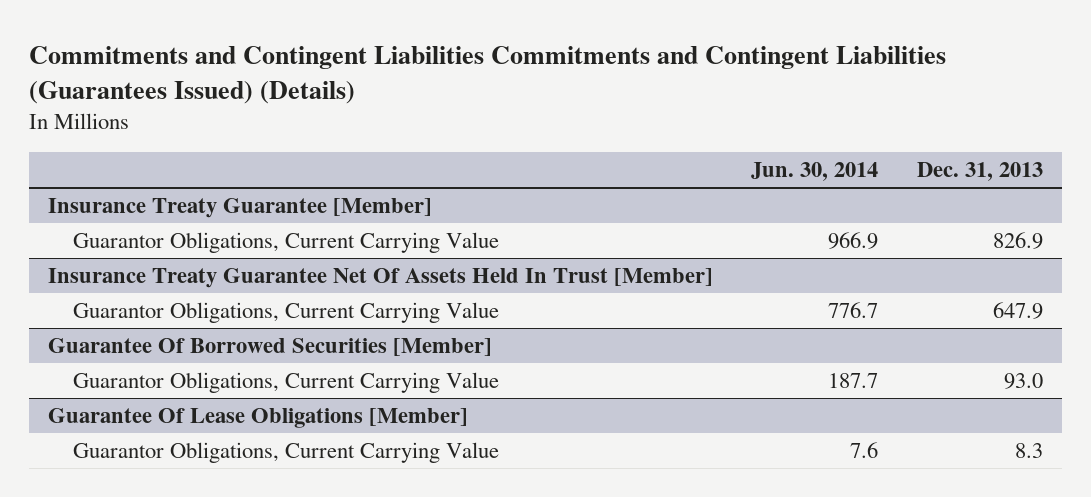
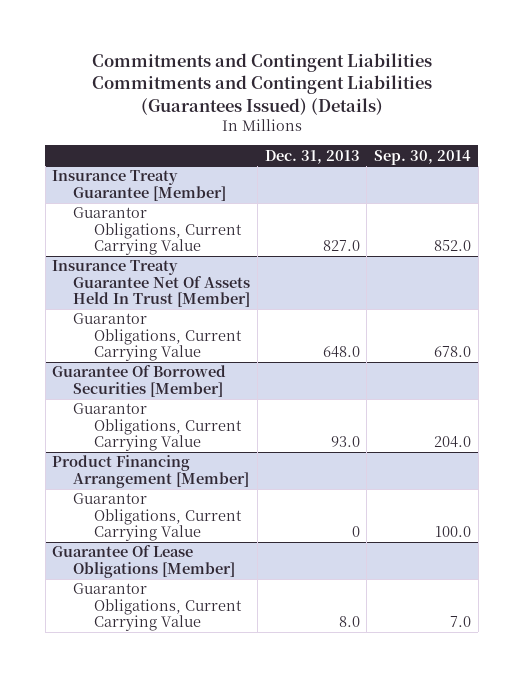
[751,161,879,181] Jun. 30, 2014 -> none
none -> [374,149,472,165] Sep. 30, 2014
[992,231,1043,249] 826.9 -> [322,240,360,252] 827.0
[992,301,1043,319] 647.9 -> [322,346,360,359] 648.0
none -> [52,455,250,488] Product Financing Arrangement [Member]
none -> [73,493,243,542] Guarantor Obligations, Current Carrying Value
[1014,442,1043,458] 8.3 -> [338,616,360,628] 8.0

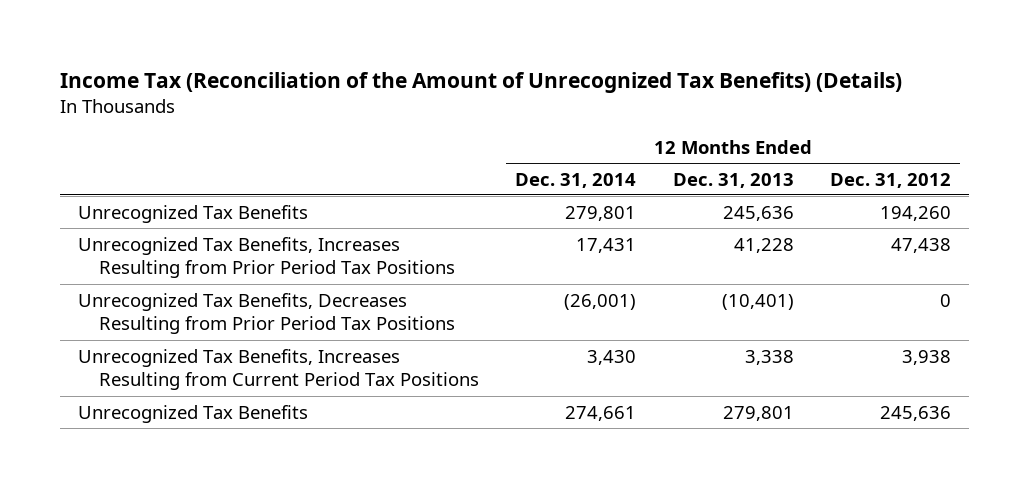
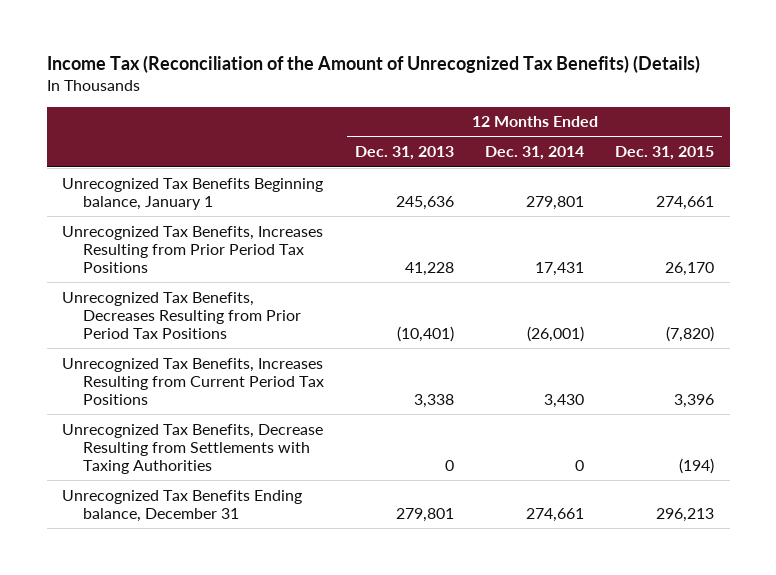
[830,172,952,188] Dec. 31, 2012 -> none
none -> [615,146,715,161] Dec. 31, 2015
[77,204,308,223] Unrecognized Tax Benefits -> [62,177,324,210] Unrecognized Tax Benefits Beginning balance, January 1
none -> [62,423,324,474] Unrecognized Tax Benefits, Decrease Resulting from Settlements with Taxing Authorities
[77,404,308,423] Unrecognized Tax Benefits -> [62,489,303,522] Unrecognized Tax Benefits Ending balance, December 31

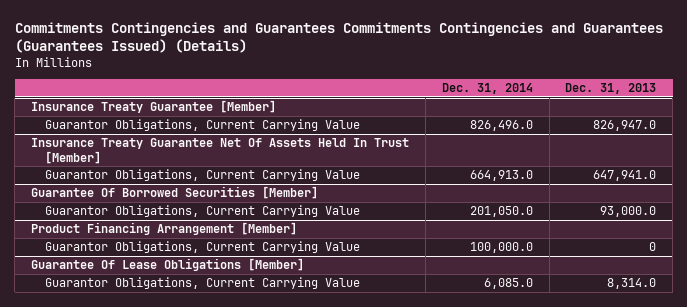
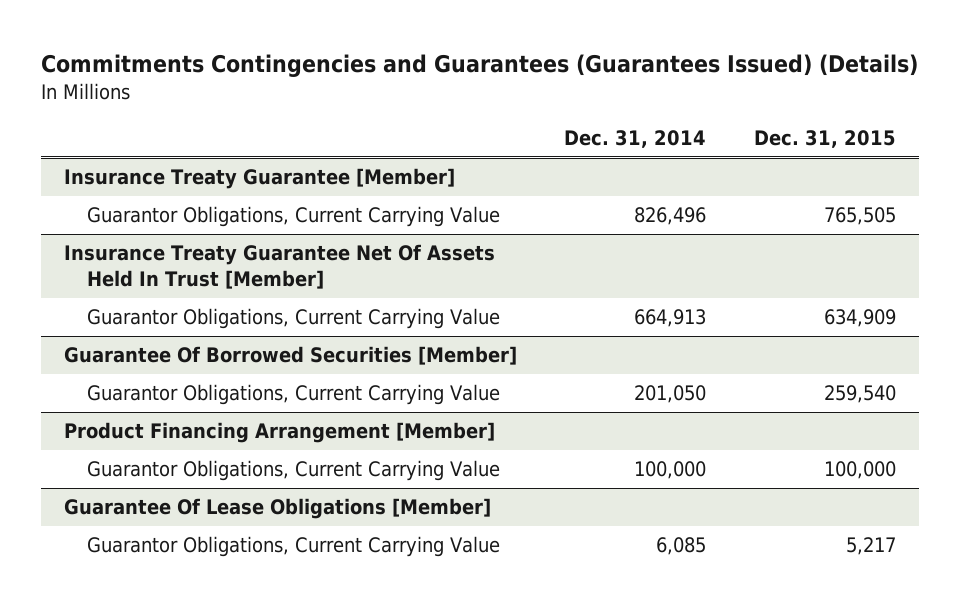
[14,21,663,54] Commitments Contingencies and Guarantees Commitments Contingencies and Guarantees (Guarantees Issued) (Details) -> [40,53,918,77] Commitments Contingencies and Guarantees (Guarantees Issued) (Details)
[565,83,657,95] Dec. 31, 2013 -> none
none -> [753,129,896,148] Dec. 31, 2015
[469,120,533,132] 826,496.0 -> [634,207,707,226] 826,496
[469,170,533,182] 664,913.0 -> [634,309,707,328] 664,913
[469,206,533,218] 201,050.0 -> [634,385,707,404] 201,050
[469,242,533,254] 100,000.0 -> [634,461,707,480] 100,000
[483,278,533,290] 6,085.0 -> [656,537,707,556] 6,085

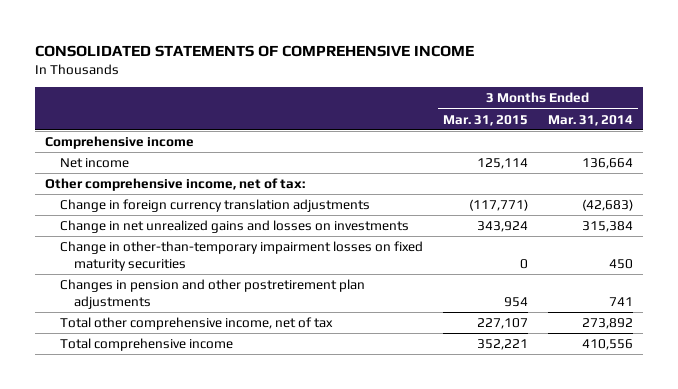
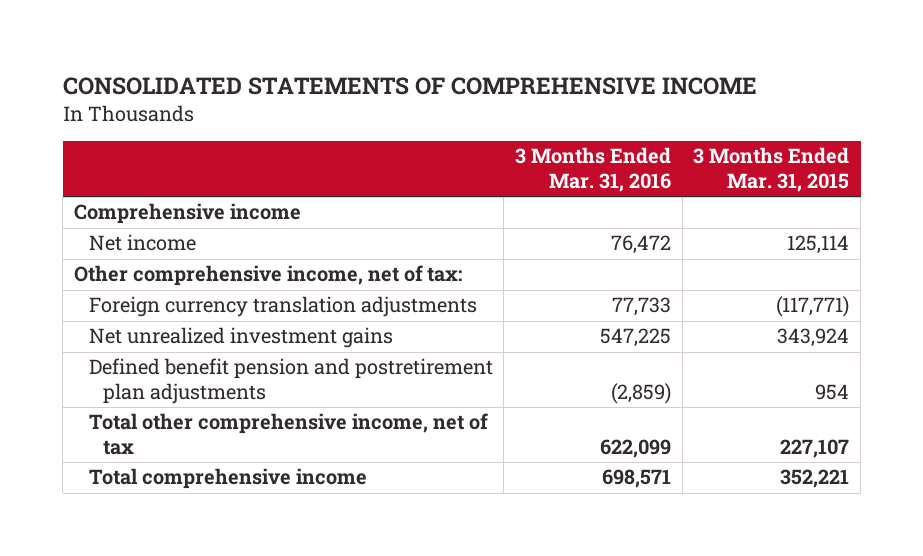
[547,114,633,126] Mar. 31, 2014 -> none
none -> [515,147,672,193] 3 Months Ended Mar. 31, 2016
[59,240,423,272] Change in other-than-temporary impairment losses on fixed maturity securities -> none
[59,198,370,212] Change in foreign currency translation adjustments -> [88,296,477,318] Foreign currency translation adjustments
[59,219,409,233] Change in net unrealized gains and losses on investments -> [88,327,393,349] Net unrealized investment gains
[59,278,365,310] Changes in pension and other postretirement plan adjustments -> [88,358,493,405] Defined benefit pension and postretirement plan adjustments

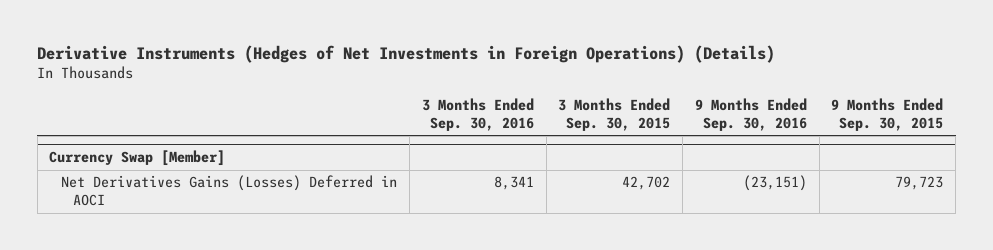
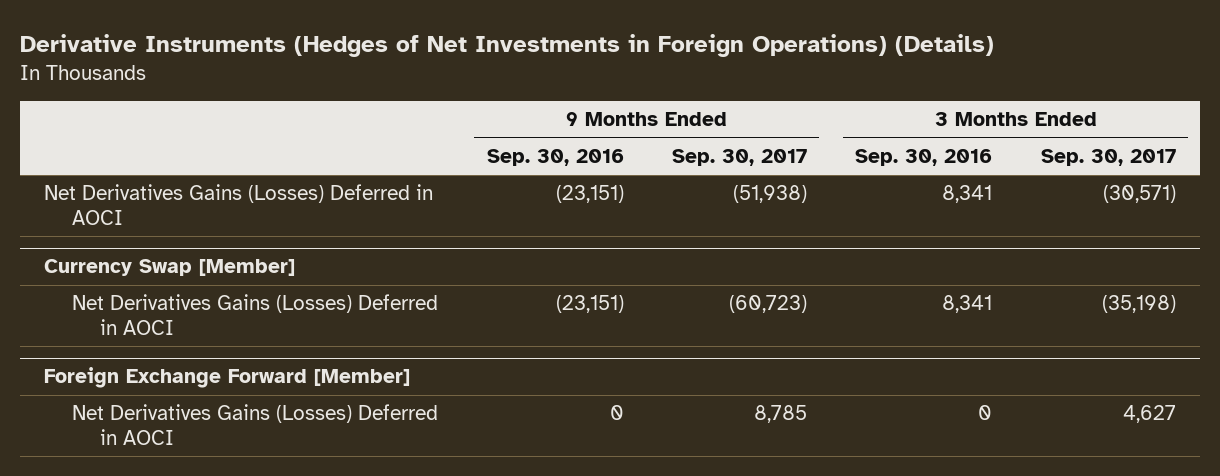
[558,97,671,131] 3 Months Ended Sep. 30, 2015 -> none
[831,97,944,131] 9 Months Ended Sep. 30, 2015 -> none
none -> [672,148,808,166] Sep. 30, 2017
none -> [1040,148,1176,166] Sep. 30, 2017
none -> [44,184,434,225] Net Derivatives Gains (Losses) Deferred in AOCI
none -> [44,367,411,389] Foreign Exchange Forward [Member]
none -> [72,404,439,445] Net Derivatives Gains (Losses) Deferred in AOCI

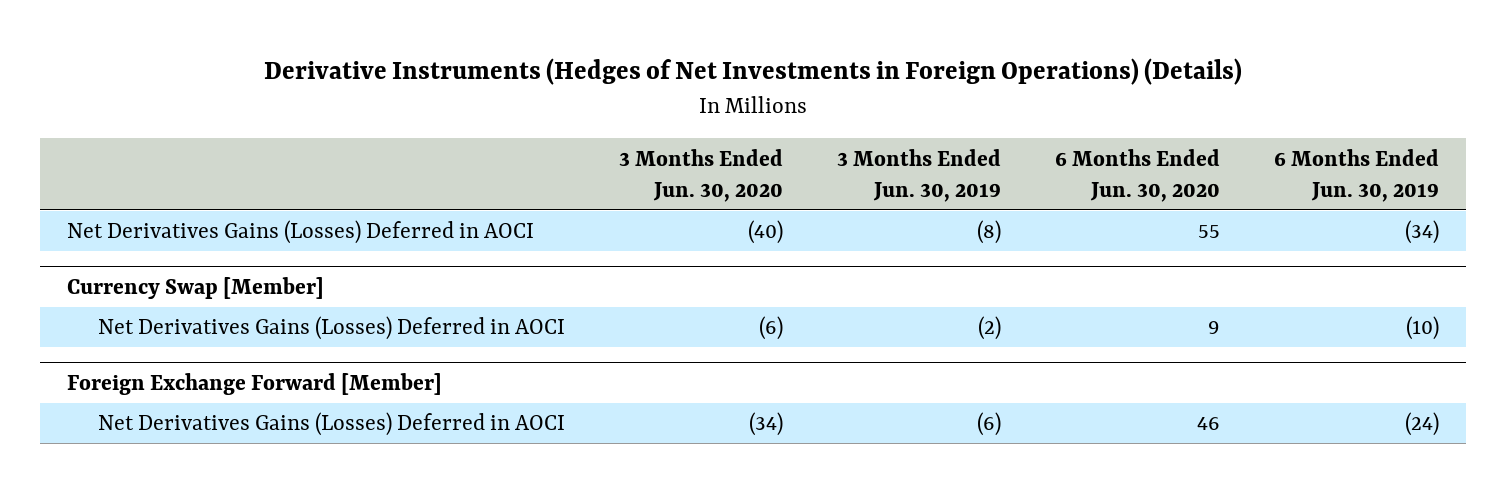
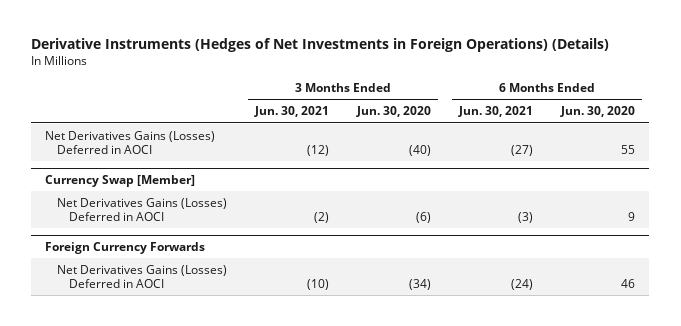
[837,148,1002,202] 3 Months Ended Jun. 30, 2019 -> none
[1274,148,1440,202] 6 Months Ended Jun. 30, 2019 -> none
none -> [254,106,330,118] Jun. 30, 2021
none -> [458,106,534,118] Jun. 30, 2021
[66,372,442,395] Foreign Exchange Forward [Member] -> [45,241,206,254] Foreign Currency Forwards

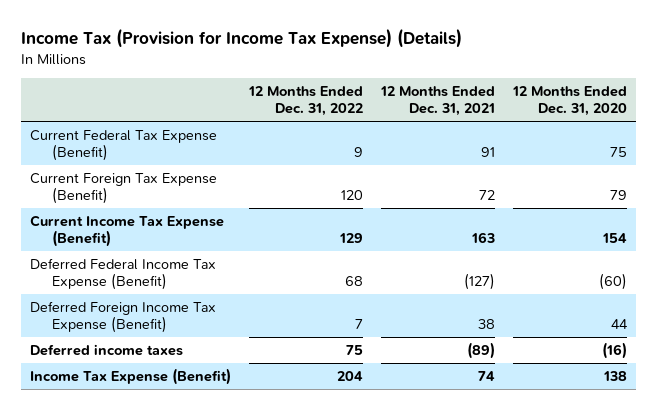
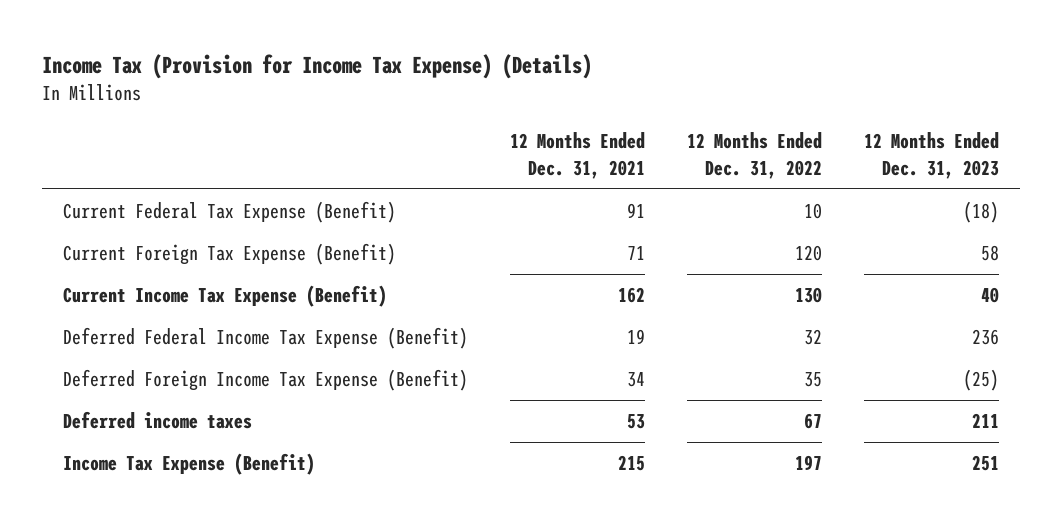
[511,86,627,117] 12 Months Ended Dec. 31, 2020 -> none
none -> [863,132,999,179] 12 Months Ended Dec. 31, 2023
[353,147,363,158] 9 -> [803,202,822,219] 10
[478,190,495,201] 72 -> [626,245,645,260] 71
[338,233,363,244] 129 -> [794,286,822,303] 130
[470,232,495,244] 163 -> [617,286,645,303] 162
[344,276,363,287] 68 -> [803,328,822,345] 32
[463,273,495,291] (127) -> [626,328,645,344] 19
[354,319,363,330] 7 -> [803,371,822,387] 35
[477,319,495,330] 38 -> [626,371,645,387] 34
[345,344,363,355] 75 -> [803,412,822,429] 67
[466,341,495,359] (89) -> [626,413,645,429] 53
[336,370,363,381] 204 -> [794,454,822,470] 197
[477,370,495,381] 74 -> [617,454,645,471] 215

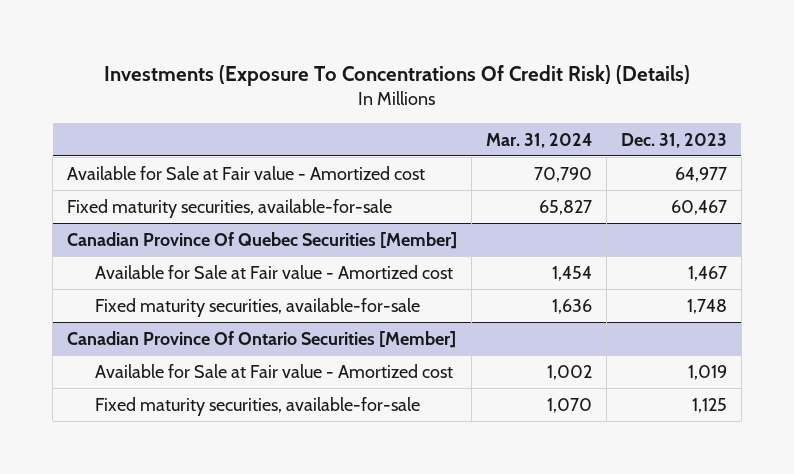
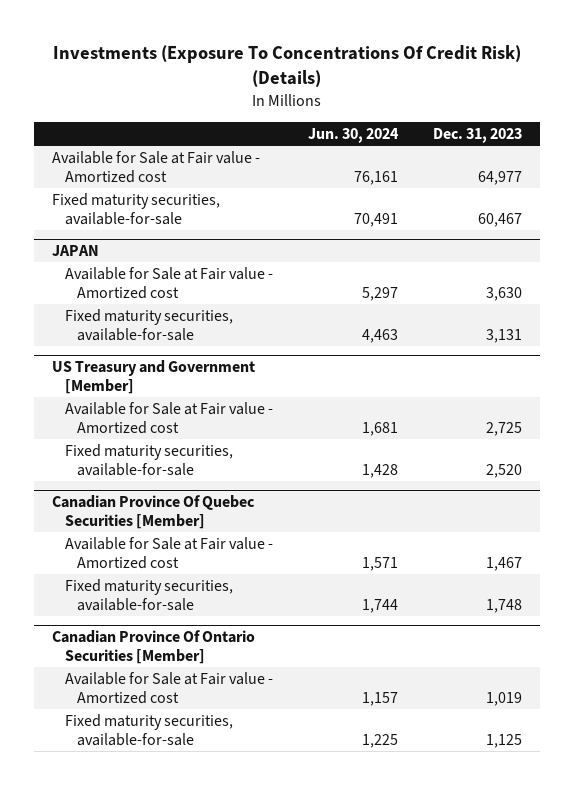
[485,132,592,148] Mar. 31, 2024 -> none
none -> [307,127,399,143] Jun. 30, 2024
none -> [51,245,99,257] JAPAN
none -> [64,266,273,299] Available for Sale at Fair value - Amortized cost
none -> [64,308,233,341] Fixed maturity securities, available-for-sale
none -> [51,360,255,394] US Treasury and Government [Member]
none -> [64,401,273,434] Available for Sale at Fair value - Amortized cost
none -> [64,443,233,476] Fixed maturity securities, available-for-sale

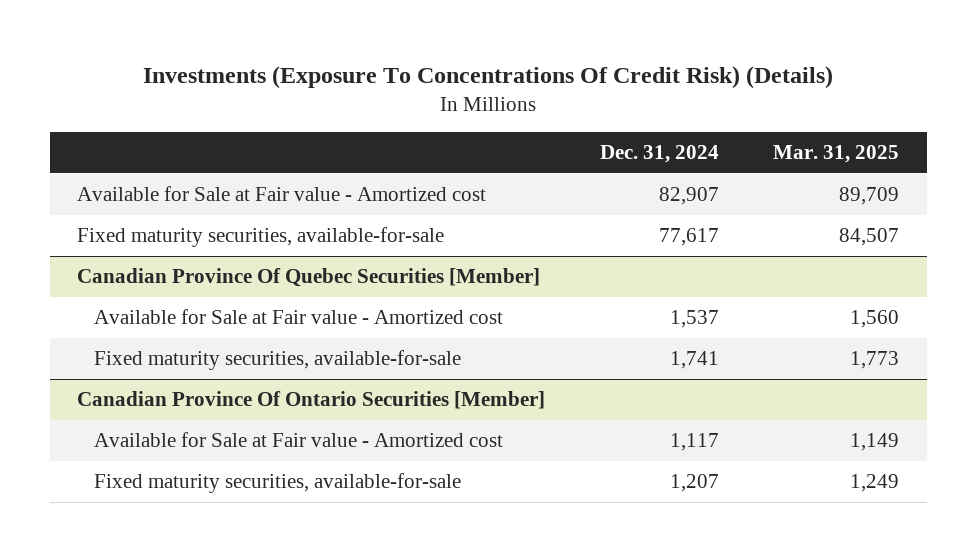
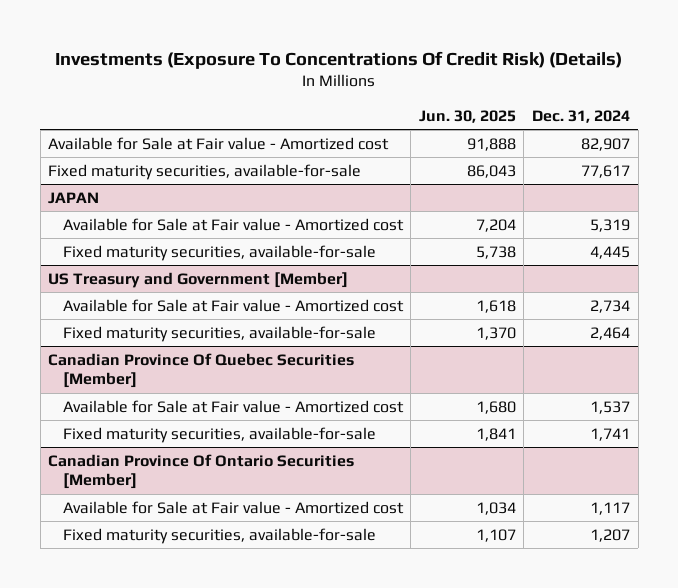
[773,144,900,163] Mar. 31, 2025 -> none
none -> [418,110,516,124] Jun. 30, 2025
none -> [48,191,100,204] JAPAN
none -> [62,217,404,231] Available for Sale at Fair value - Amortized cost
none -> [62,244,376,261] Fixed maturity securities, available-for-sale
none -> [48,271,349,288] US Treasury and Government [Member]
none -> [62,298,404,312] Available for Sale at Fair value - Amortized cost
none -> [62,325,376,342] Fixed maturity securities, available-for-sale

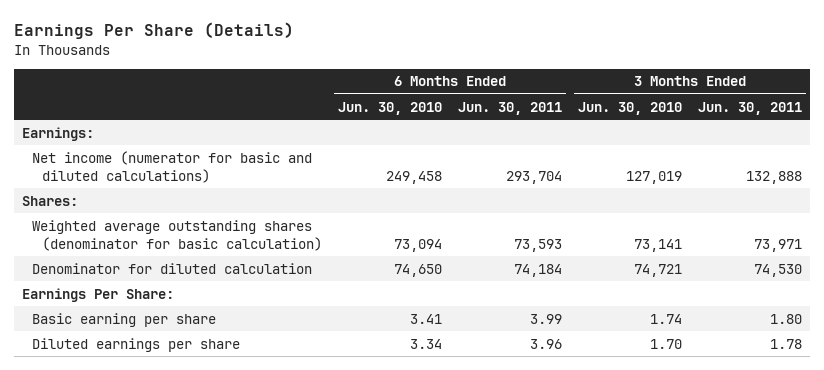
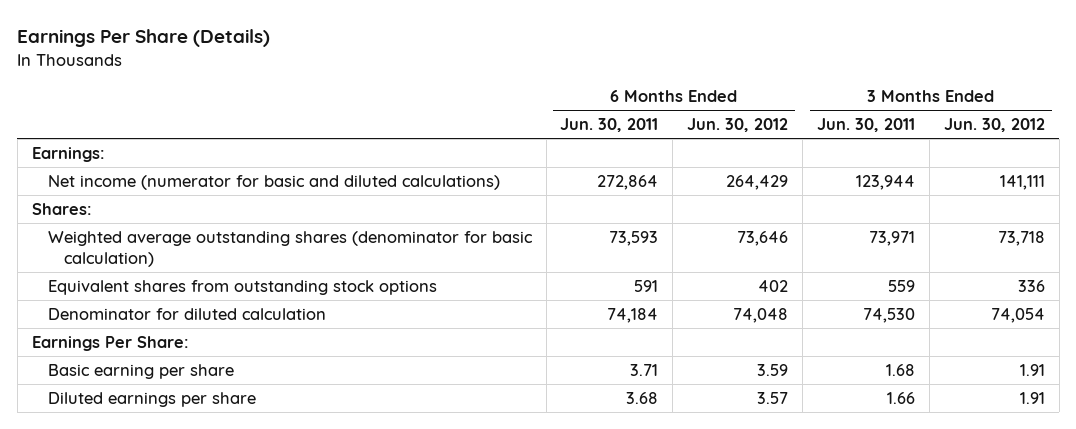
[338,101,443,115] Jun. 30, 2010 -> none
[578,101,683,115] Jun. 30, 2010 -> none
none -> [687,118,789,133] Jun. 30, 2012
none -> [943,118,1045,133] Jun. 30, 2012
[506,170,563,184] 293,704 -> [597,174,659,190] 272,864
[745,170,802,184] 132,888 -> [856,174,916,190] 123,944
none -> [47,279,437,295] Equivalent shares from outstanding stock options
[530,313,563,324] 3.99 -> [630,363,659,376] 3.71
[769,313,802,324] 1.80 -> [886,363,916,376] 1.68
[530,338,563,349] 3.96 -> [626,391,659,404] 3.68
[769,338,802,349] 1.78 -> [887,391,916,404] 1.66

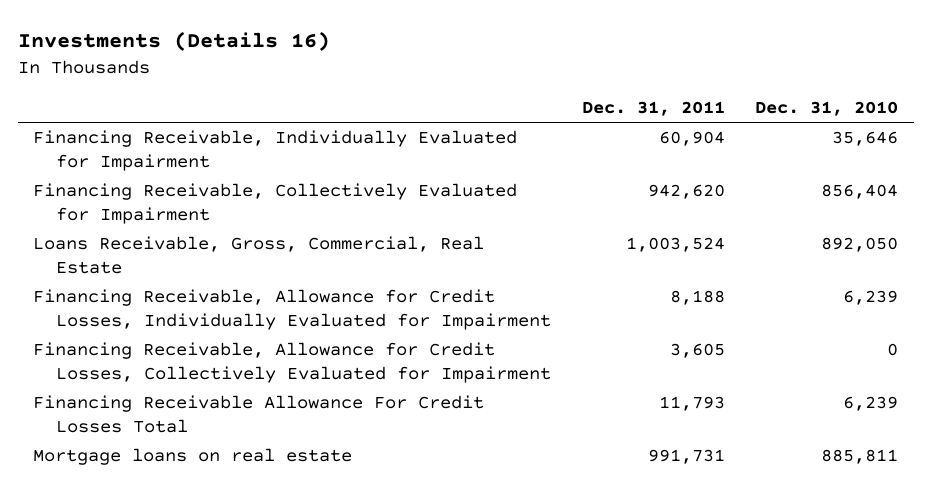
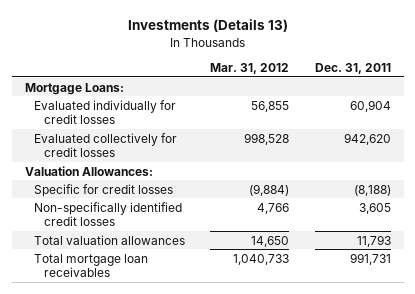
[17,31,330,52] Investments (Details 16) -> [127,19,288,33] Investments (Details 13)
[755,100,899,116] Dec. 31, 2010 -> none
none -> [210,62,290,74] Mar. 31, 2012
[33,236,485,275] Loans Receivable, Gross, Commercial, Real Estate -> none
none -> [24,82,124,95] Mortgage Loans:
[33,130,518,172] Financing Receivable, Individually Evaluated for Impairment -> [34,99,177,125] Evaluated individually for credit losses
[33,183,518,225] Financing Receivable, Collectively Evaluated for Impairment -> [34,132,178,158] Evaluated collectively for credit losses
none -> [24,165,153,176] Valuation Allowances:
[33,289,551,331] Financing Receivable, Allowance for Credit Losses, Individually Evaluated for Impairment -> [34,183,174,197] Specific for credit losses
[669,290,725,306] 8,188 -> [353,184,391,196] (8,188)
[33,342,551,384] Financing Receivable, Allowance for Credit Losses, Collectively Evaluated for Impairment -> [34,201,183,227] Non-specifically identified credit losses
[33,395,485,434] Financing Receivable Allowance For Credit Losses Total -> [34,234,186,245] Total valuation allowances
[33,448,353,466] Mortgage loans on real estate -> [34,253,149,278] Total mortgage loan receivables

